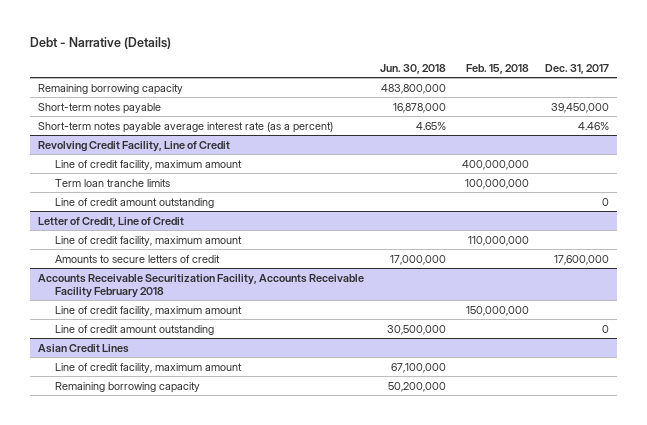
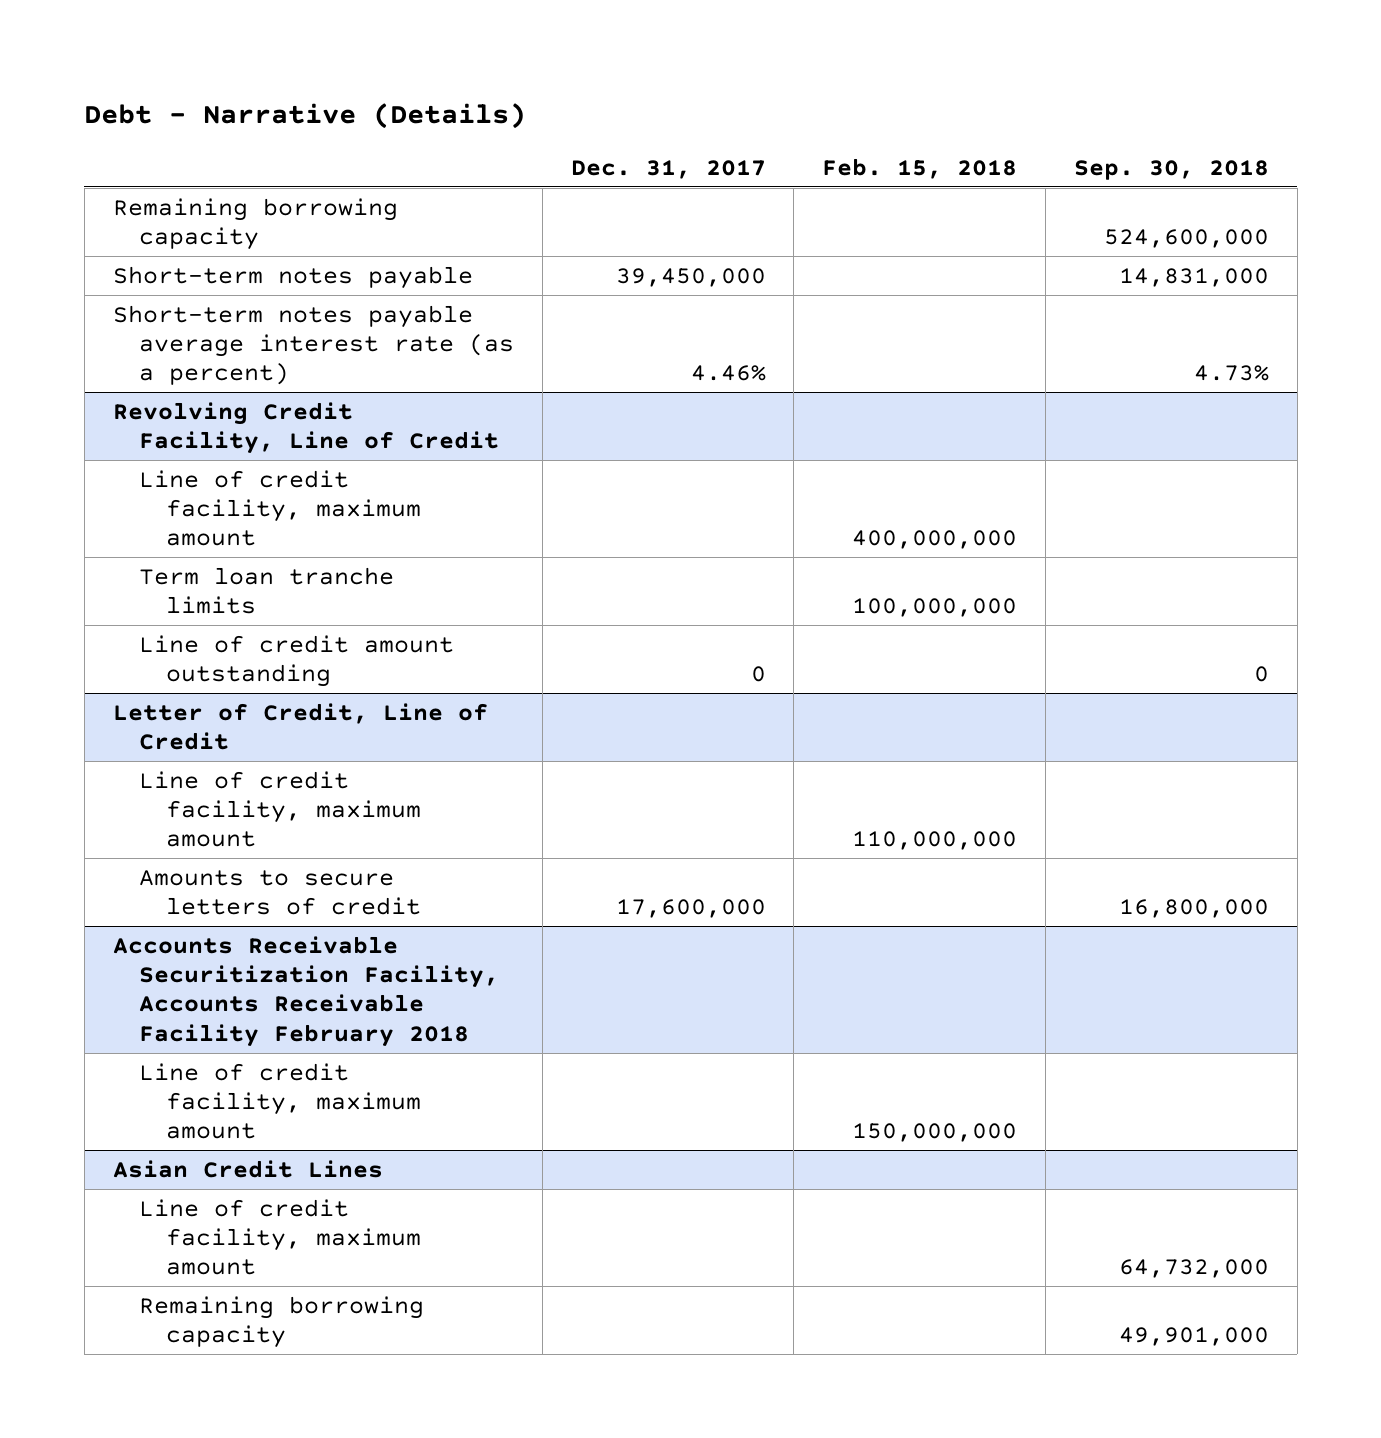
[380,63,447,74] Jun. 30, 2018 -> none
none -> [1073,160,1269,181] Sep. 30, 2018
[54,324,214,335] Line of credit amount outstanding -> none

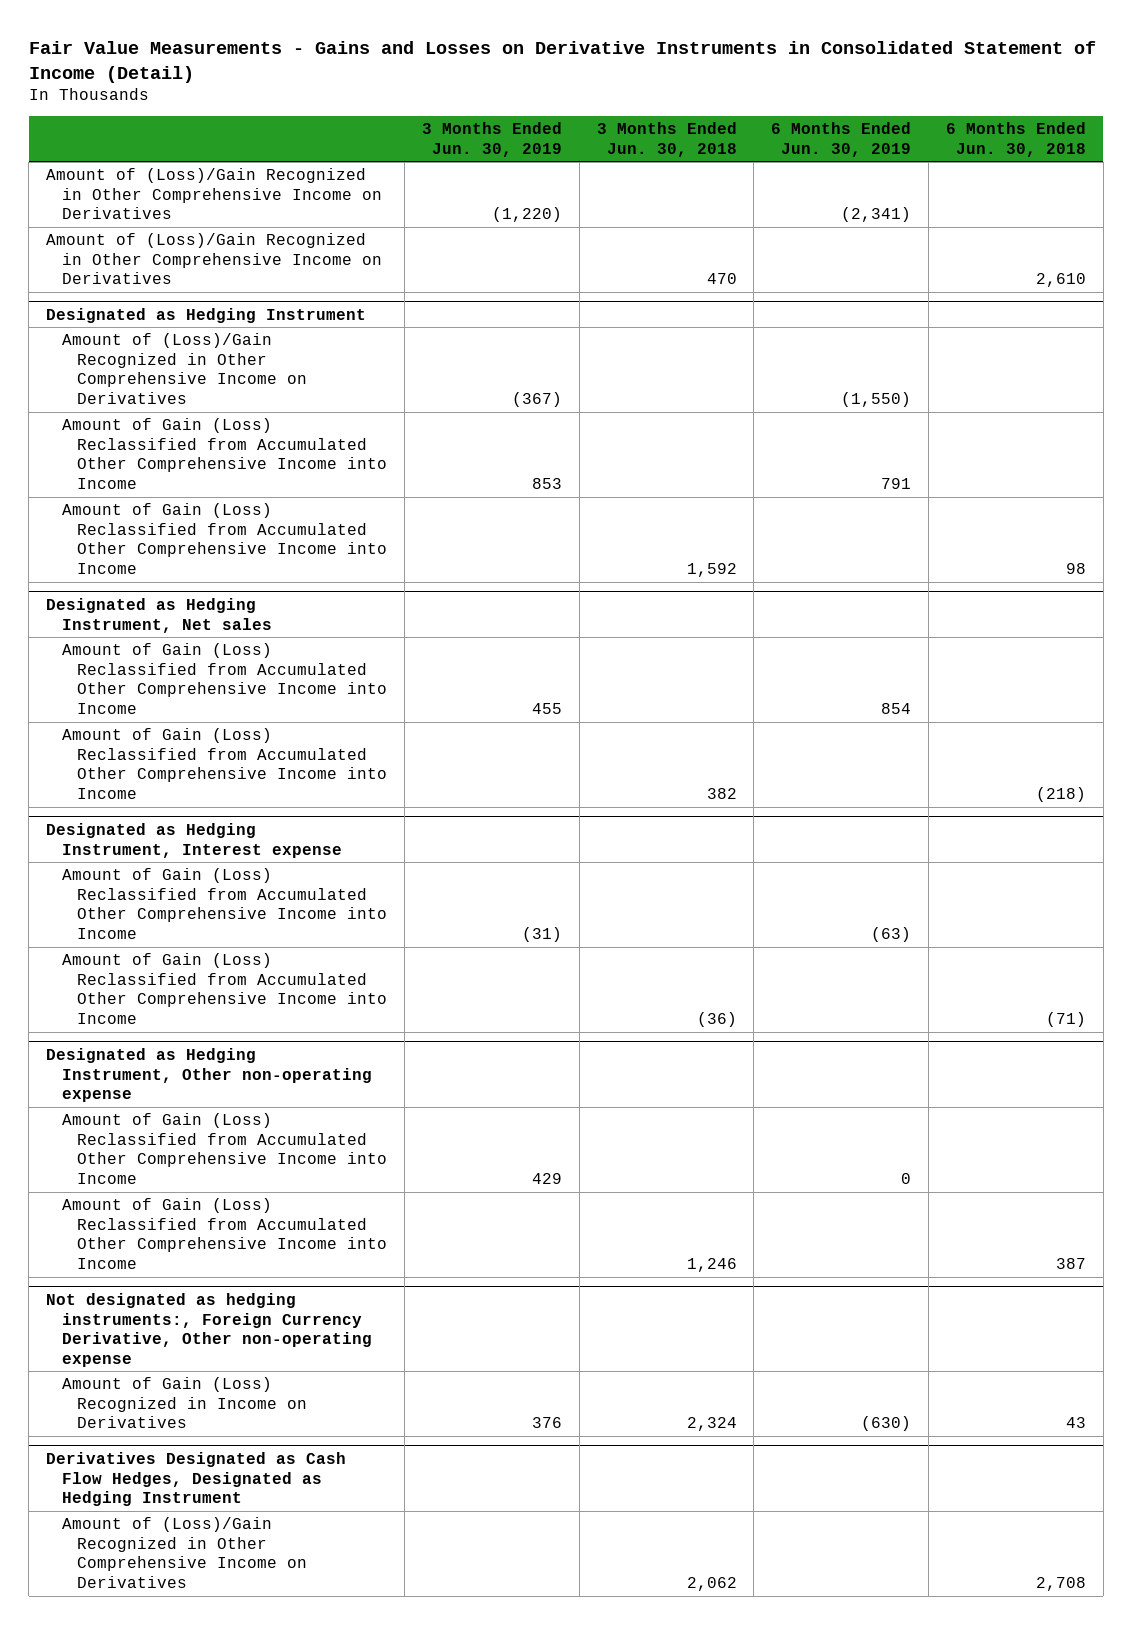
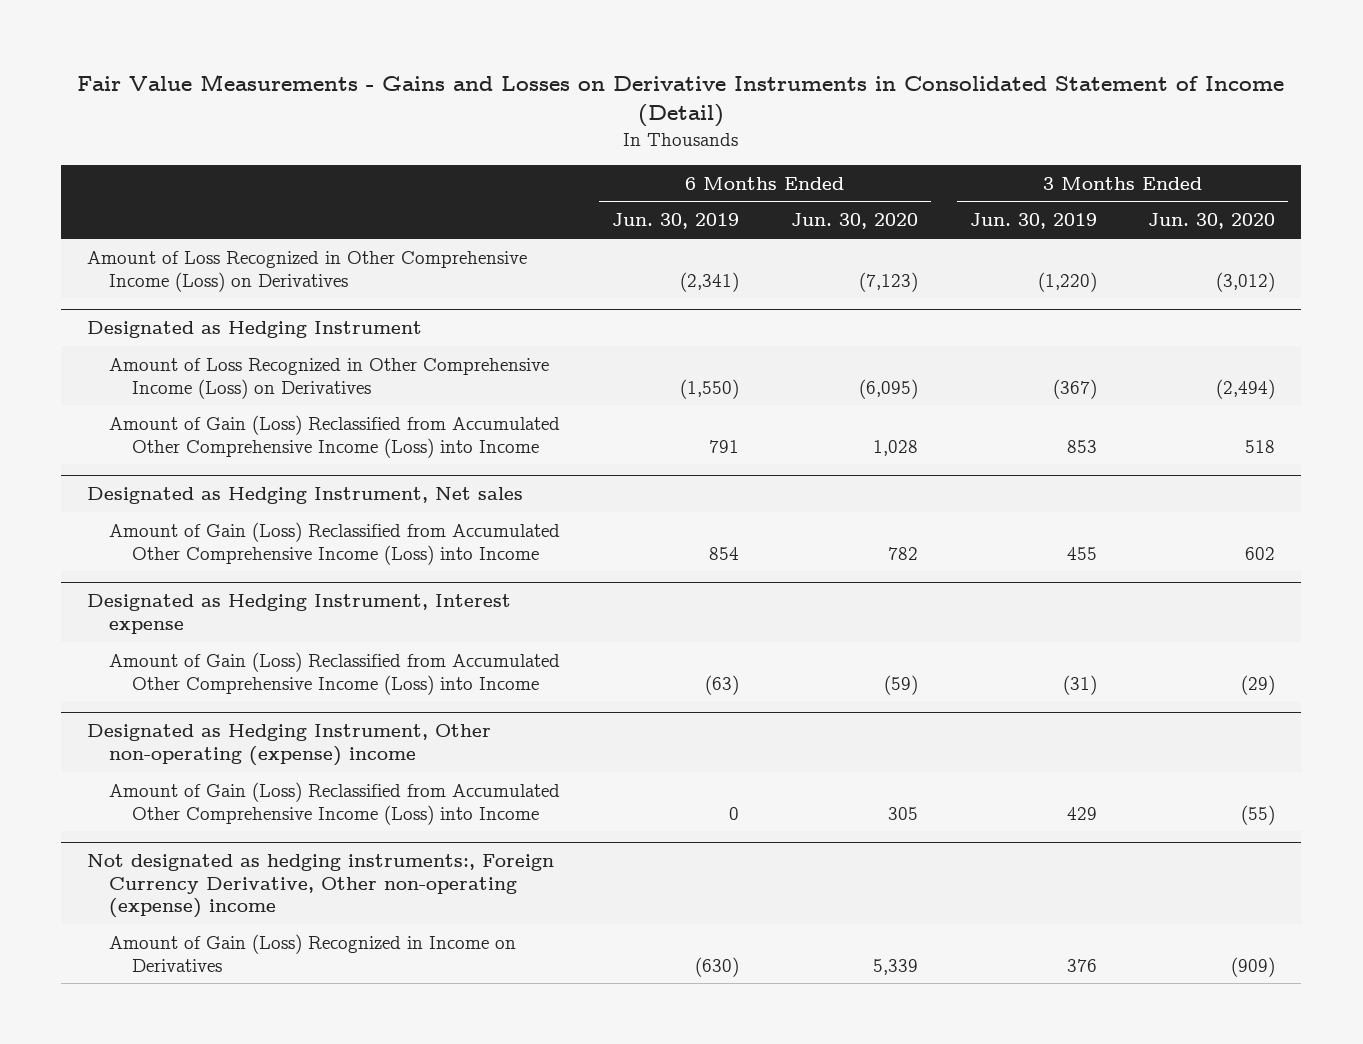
[596,122,737,157] 3 Months Ended Jun. 30, 2018 -> none
[945,122,1086,157] 6 Months Ended Jun. 30, 2018 -> none
none -> [790,213,918,230] Jun. 30, 2020
none -> [1148,213,1276,230] Jun. 30, 2020
[46,232,382,285] Amount of (Loss)/Gain Recognized in Other Comprehensive Income on Derivatives -> none
[46,167,382,220] Amount of (Loss)/Gain Recognized in Other Comprehensive Income on Derivatives -> [87,250,528,292] Amount of Loss Recognized in Other Comprehensive Income (Loss) on Derivatives
[61,502,388,575] Amount of Gain (Loss) Reclassified from Accumulated Other Comprehensive Income into Income -> none
[61,332,308,405] Amount of (Loss)/Gain Recognized in Other Comprehensive Income on Derivatives -> [109,357,550,399] Amount of Loss Recognized in Other Comprehensive Income (Loss) on Derivatives
[61,417,388,490] Amount of Gain (Loss) Reclassified from Accumulated Other Comprehensive Income into Income -> [109,414,561,458] Amount of Gain (Loss) Reclassified from Accumulated Other Comprehensive Income (Loss) into Income
[61,727,388,800] Amount of Gain (Loss) Reclassified from Accumulated Other Comprehensive Income into Income -> none
[61,642,388,715] Amount of Gain (Loss) Reclassified from Accumulated Other Comprehensive Income into Income -> [109,521,561,565] Amount of Gain (Loss) Reclassified from Accumulated Other Comprehensive Income (Loss) into Income
[61,952,388,1025] Amount of Gain (Loss) Reclassified from Accumulated Other Comprehensive Income into Income -> none
[61,1197,388,1270] Amount of Gain (Loss) Reclassified from Accumulated Other Comprehensive Income into Income -> none
[61,867,388,940] Amount of Gain (Loss) Reclassified from Accumulated Other Comprehensive Income into Income -> [109,651,561,695] Amount of Gain (Loss) Reclassified from Accumulated Other Comprehensive Income (Loss) into Income
[46,1047,372,1103] Designated as Hedging Instrument, Other non-operating expense -> [87,724,492,766] Designated as Hedging Instrument, Other non-operating (expense) income
[61,1112,388,1185] Amount of Gain (Loss) Reclassified from Accumulated Other Comprehensive Income into Income -> [109,781,561,825] Amount of Gain (Loss) Reclassified from Accumulated Other Comprehensive Income (Loss) into Income
[46,1292,372,1368] Not designated as hedging instruments:, Foreign Currency Derivative, Other non-operating expense -> [87,854,555,919] Not designated as hedging instruments:, Foreign Currency Derivative, Other non-operating (expense) income
[46,1451,347,1507] Derivatives Designated as Cash Flow Hedges, Designated as Hedging Instrument -> none
[61,1516,308,1589] Amount of (Loss)/Gain Recognized in Other Comprehensive Income on Derivatives -> none

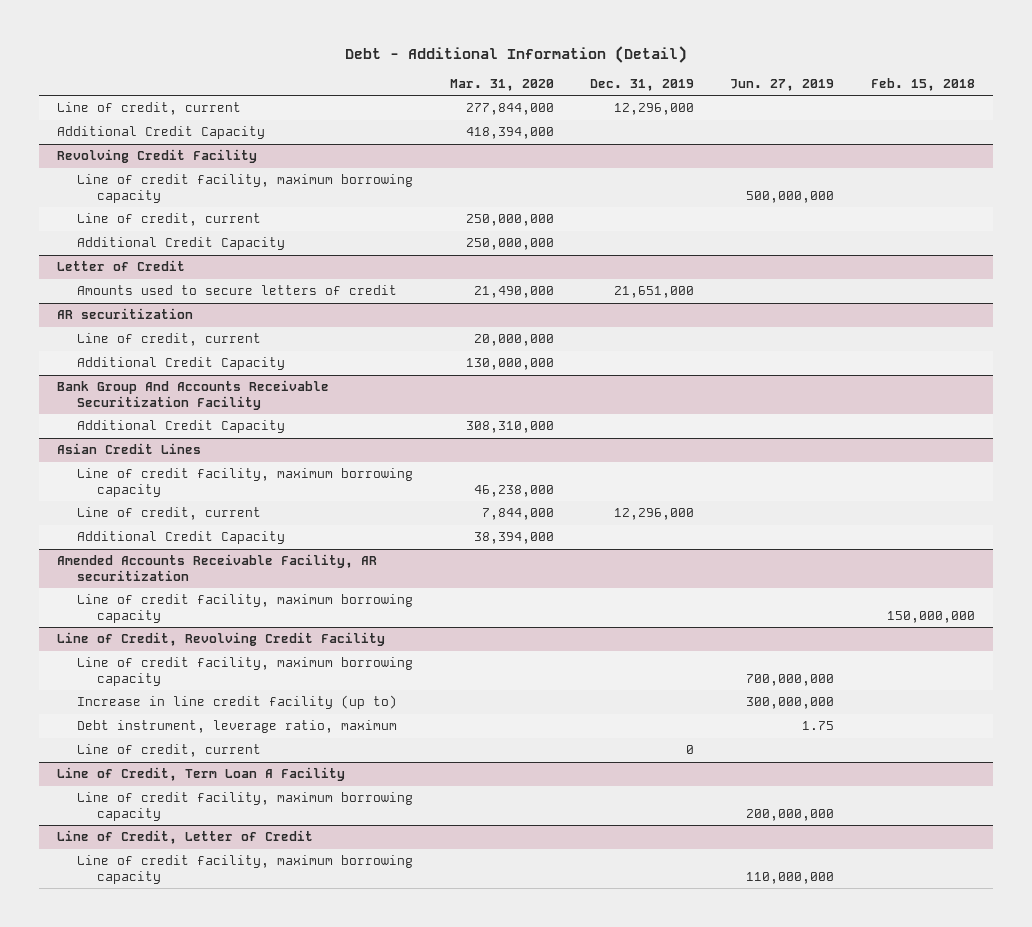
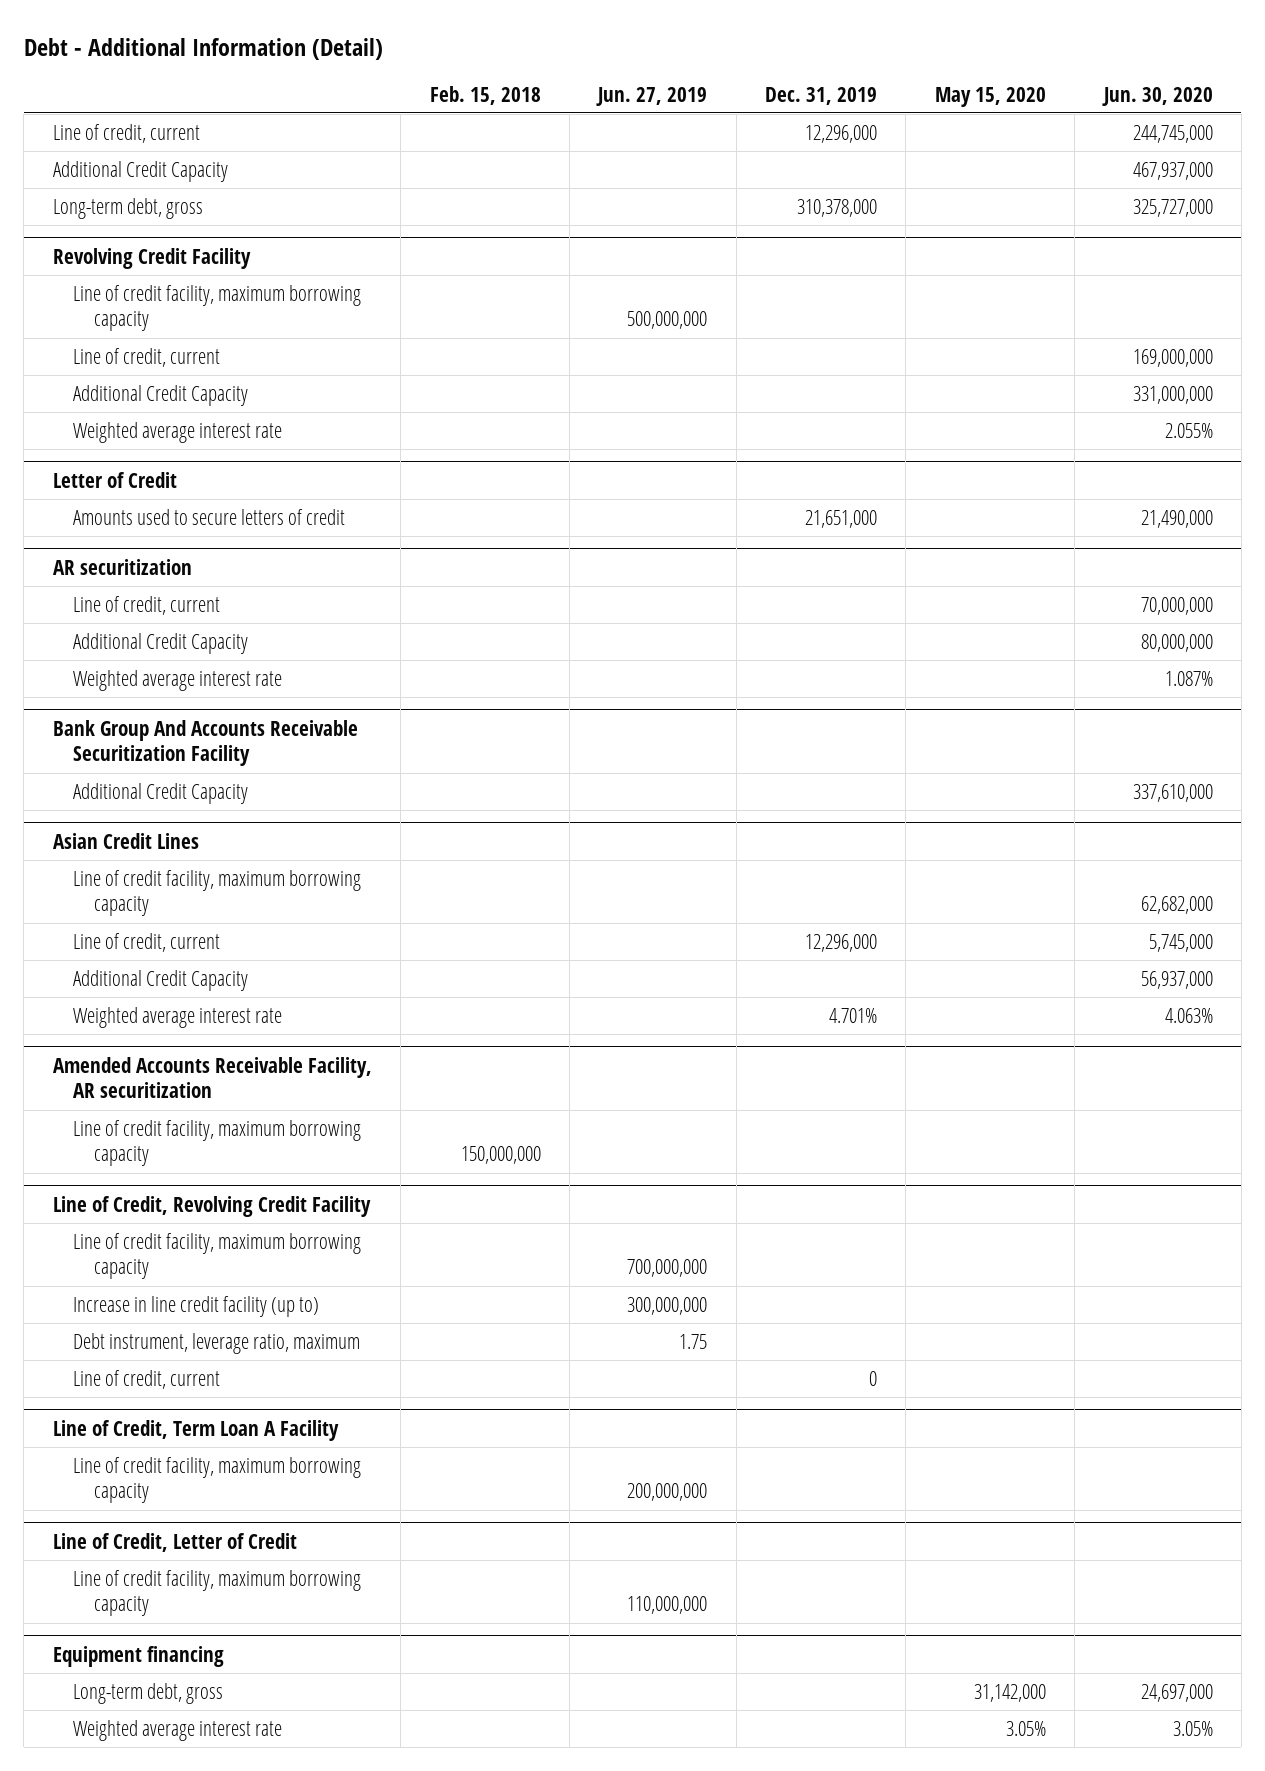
[449,78,554,91] Mar. 31, 2020 -> none
none -> [934,86,1046,107] May 15, 2020
none -> [1101,86,1213,106] Jun. 30, 2020
none -> [52,197,203,219] Long-term debt, gross
none -> [73,421,283,443] Weighted average interest rate
none -> [73,669,283,691] Weighted average interest rate
none -> [73,1006,283,1028] Weighted average interest rate
none -> [52,1645,224,1667] Equipment financing
none -> [73,1682,224,1704] Long-term debt, gross
none -> [73,1719,283,1741] Weighted average interest rate

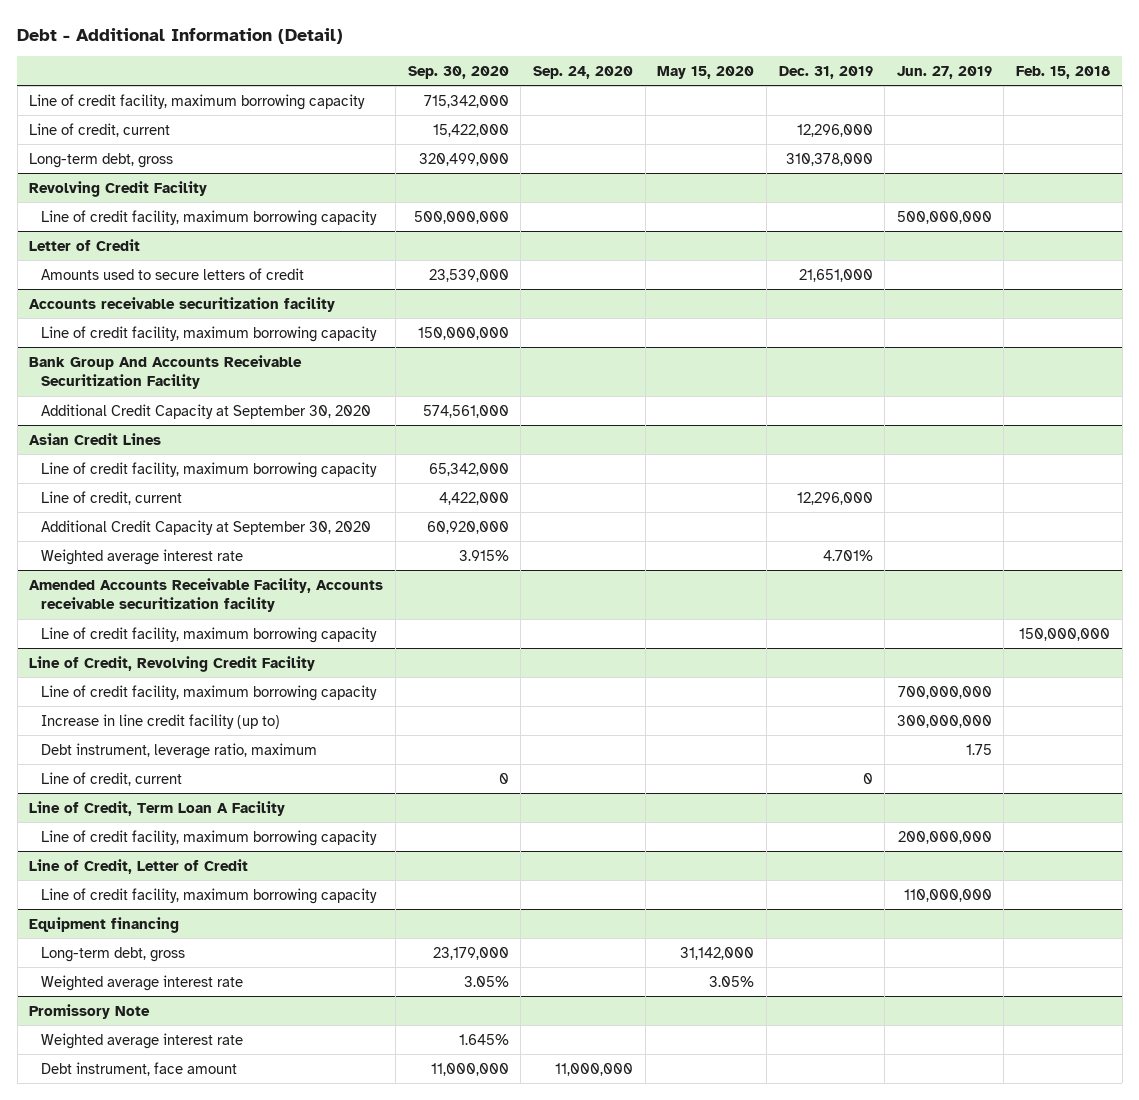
[1101,86,1213,106] Jun. 30, 2020 -> none
none -> [407,65,509,79] Sep. 30, 2020
none -> [532,65,633,79] Sep. 24, 2020
none -> [29,93,366,110] Line of credit facility, maximum borrowing capacity
[52,160,228,182] Additional Credit Capacity -> none
[73,347,221,367] Line of credit, current -> none
[73,384,249,406] Additional Credit Capacity -> none
[73,421,283,443] Weighted average interest rate -> none
[73,595,221,615] Line of credit, current -> none
[73,632,249,654] Additional Credit Capacity -> none
[73,669,283,691] Weighted average interest rate -> none
[52,558,192,575] AR securitization -> [29,296,336,312] Accounts receivable securitization facility
none -> [41,325,378,342] Line of credit facility, maximum borrowing capacity
[73,782,249,804] Additional Credit Capacity -> [41,403,372,419] Additional Credit Capacity at September 30, 2020
[73,969,249,991] Additional Credit Capacity -> [41,519,372,535] Additional Credit Capacity at September 30, 2020
[52,1056,372,1099] Amended Accounts Receivable Facility, AR securitization -> [29,577,384,612] Amended Accounts Receivable Facility, Accounts receivable securitization facility
none -> [29,1003,151,1019] Promissory Note
none -> [41,1032,244,1049] Weighted average interest rate
none -> [41,1061,238,1076] Debt instrument, face amount

